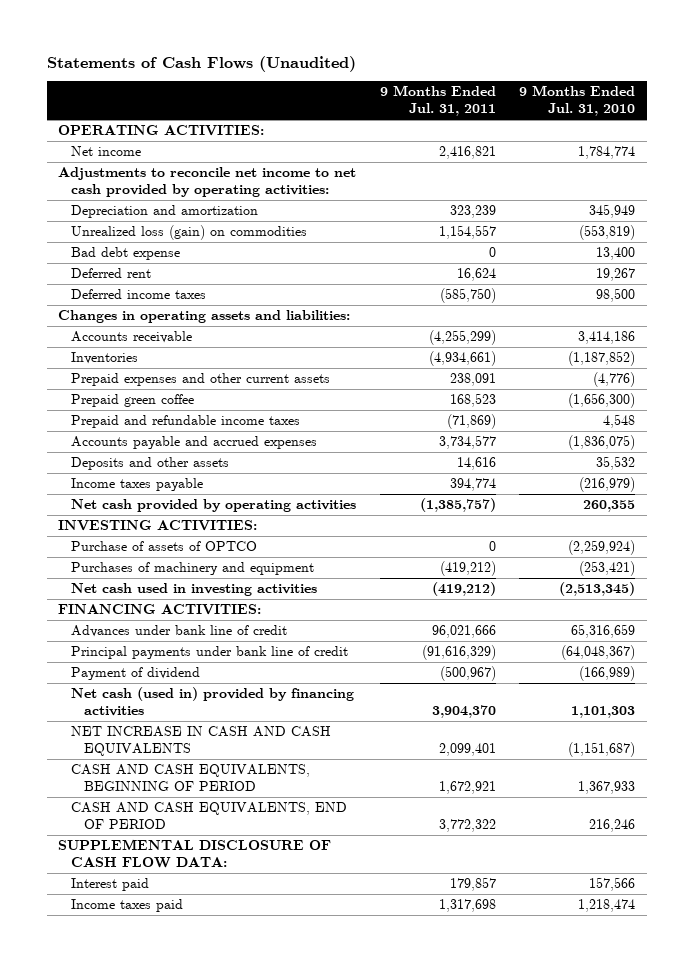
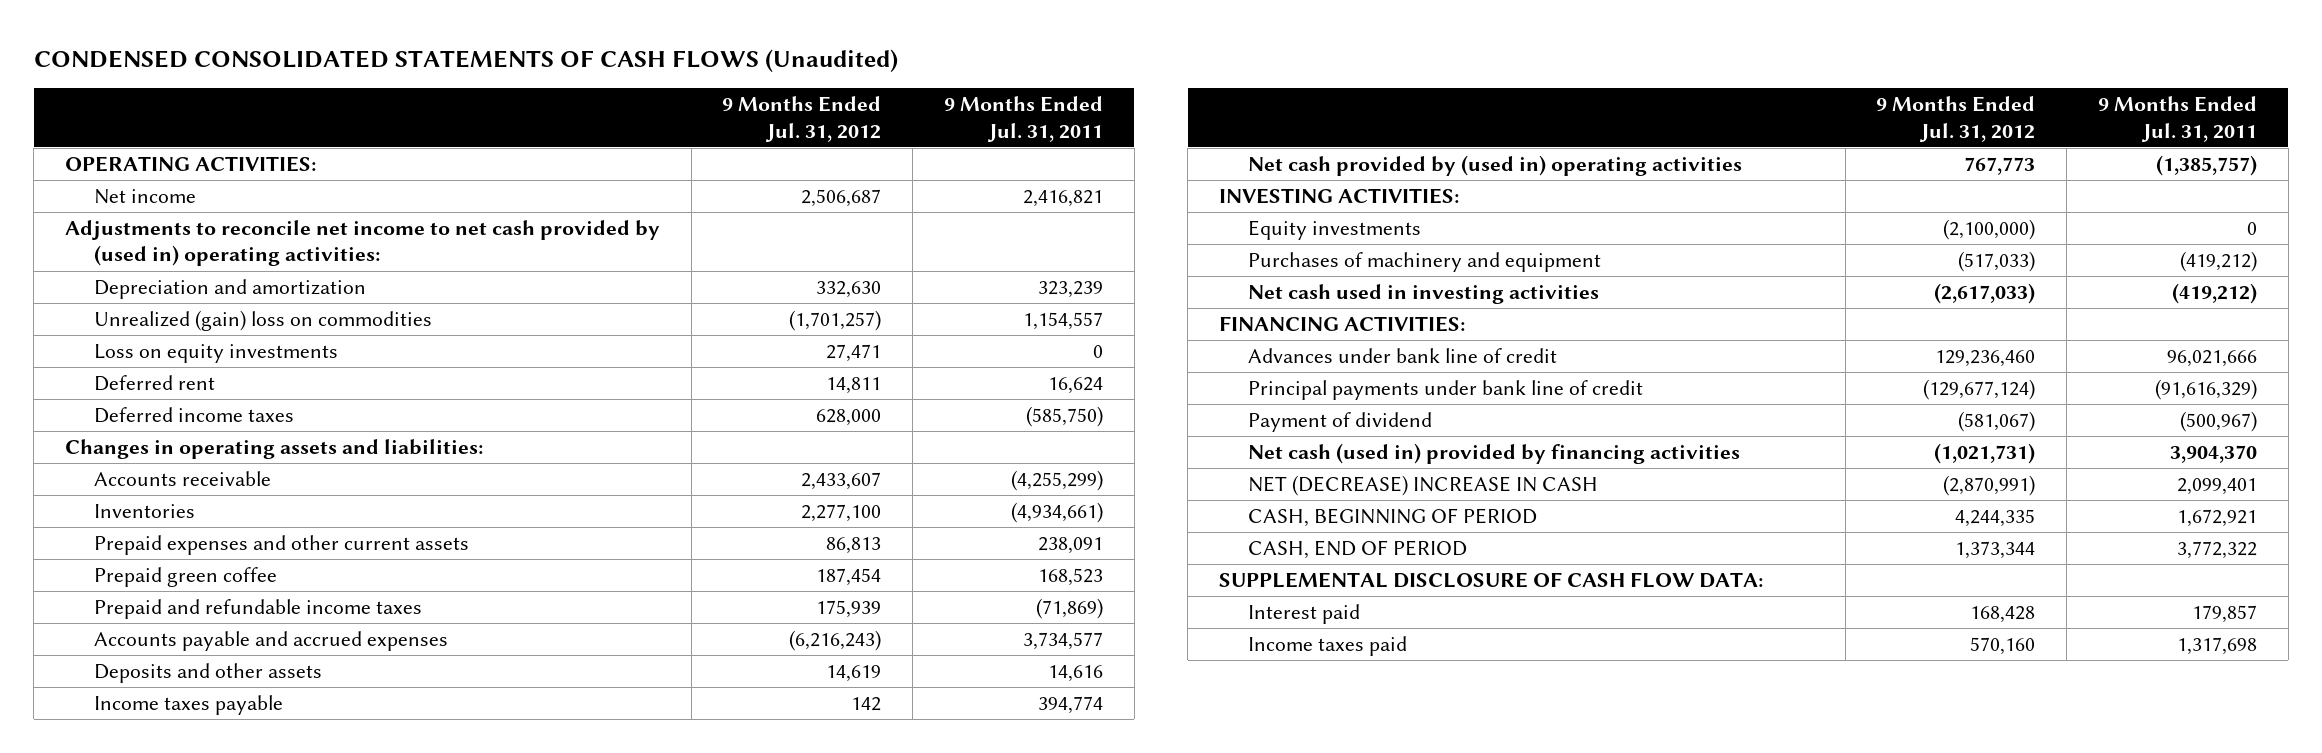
[46,55,356,72] Statements of Cash Flows (Unaudited) -> [33,48,898,72] CONDENSED CONSOLIDATED STATEMENTS OF CASH FLOWS (Unaudited)
[519,85,636,117] 9 Months Ended Jul. 31, 2010 -> none
none -> [722,96,882,142] 9 Months Ended Jul. 31, 2012
[58,167,357,198] Adjustments to reconcile net income to net cash provided by operating activities: -> [64,220,660,267] Adjustments to reconcile net income to net cash provided by (used in) operating activities:
[70,247,180,261] Bad debt expense -> none
[70,225,307,241] Unrealized loss (gain) on commodities -> [94,310,433,332] Unrealized (gain) loss on commodities
none -> [94,344,339,364] Loss on equity investments
[70,499,356,513] Net cash provided by operating activities -> [1248,155,1743,177] Net cash provided by (used in) operating activities
[70,541,257,552] Purchase of assets of OPTCO -> none
none -> [1248,220,1422,241] Equity investments
[70,726,331,757] NET INCREASE IN CASH AND CASH EQUIVALENTS -> [1248,475,1599,497] NET (DECREASE) INCREASE IN CASH
[70,764,310,792] CASH AND CASH EQUIVALENTS, BEGINNING OF PERIOD -> [1248,508,1538,528] CASH, BEGINNING OF PERIOD
[70,802,347,830] CASH AND CASH EQUIVALENTS, END OF PERIOD -> [1248,540,1468,560] CASH, END OF PERIOD

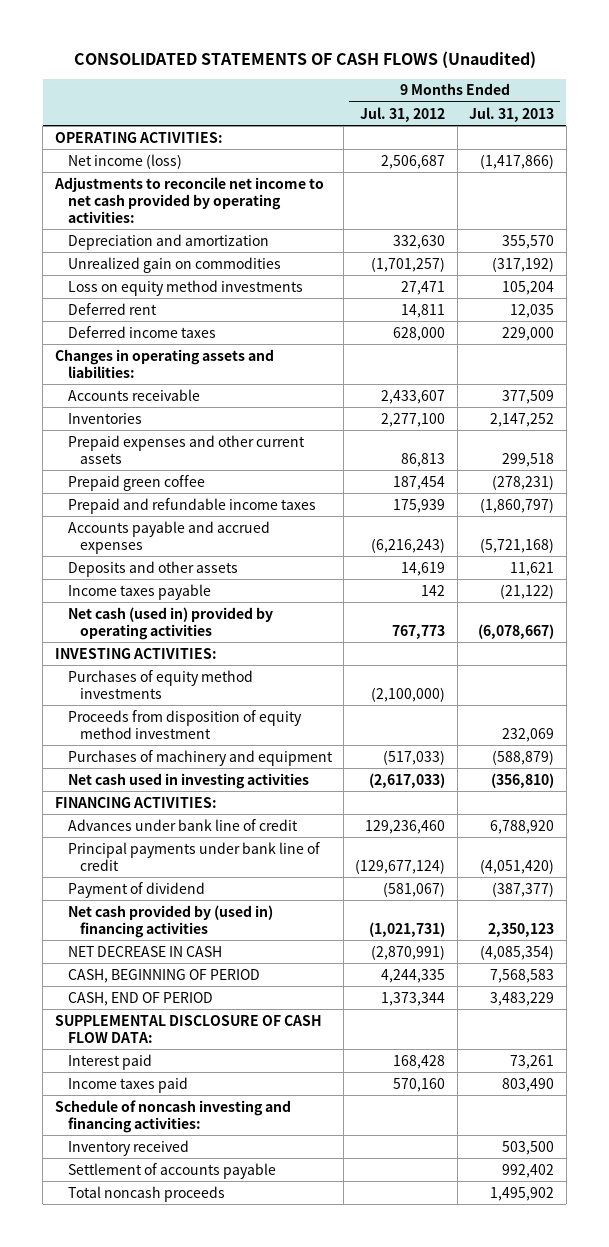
[33,48,898,72] CONDENSED CONSOLIDATED STATEMENTS OF CASH FLOWS (Unaudited) -> [73,50,536,68] CONSOLIDATED STATEMENTS OF CASH FLOWS (Unaudited)
[943,96,1103,142] 9 Months Ended Jul. 31, 2011 -> none
none -> [469,106,555,122] Jul. 31, 2013
[94,189,197,205] Net income -> [67,153,182,169] Net income (loss)
[64,220,660,267] Adjustments to reconcile net income to net cash provided by (used in) operating activities: -> [53,176,324,223] Adjustments to reconcile net income to net cash provided by operating activities:
[94,310,433,332] Unrealized (gain) loss on commodities -> [67,256,281,273] Unrealized gain on commodities
[94,344,339,364] Loss on equity investments -> [67,279,303,296] Loss on equity method investments
[1248,155,1743,177] Net cash provided by (used in) operating activities -> [67,606,273,640] Net cash (used in) provided by operating activities
[1248,220,1422,241] Equity investments -> [67,669,253,699] Purchases of equity method investments
none -> [67,709,302,739] Proceeds from disposition of equity method investment
[1248,443,1741,465] Net cash (used in) provided by financing activities -> [67,904,273,938] Net cash provided by (used in) financing activities
[1248,475,1599,497] NET (DECREASE) INCREASE IN CASH -> [67,945,222,957] NET DECREASE IN CASH
none -> [54,1099,291,1133] Schedule of noncash investing and financing activities:
none -> [67,1139,189,1156] Inventory received
none -> [67,1162,276,1179] Settlement of accounts payable
none -> [67,1185,225,1202] Total noncash proceeds

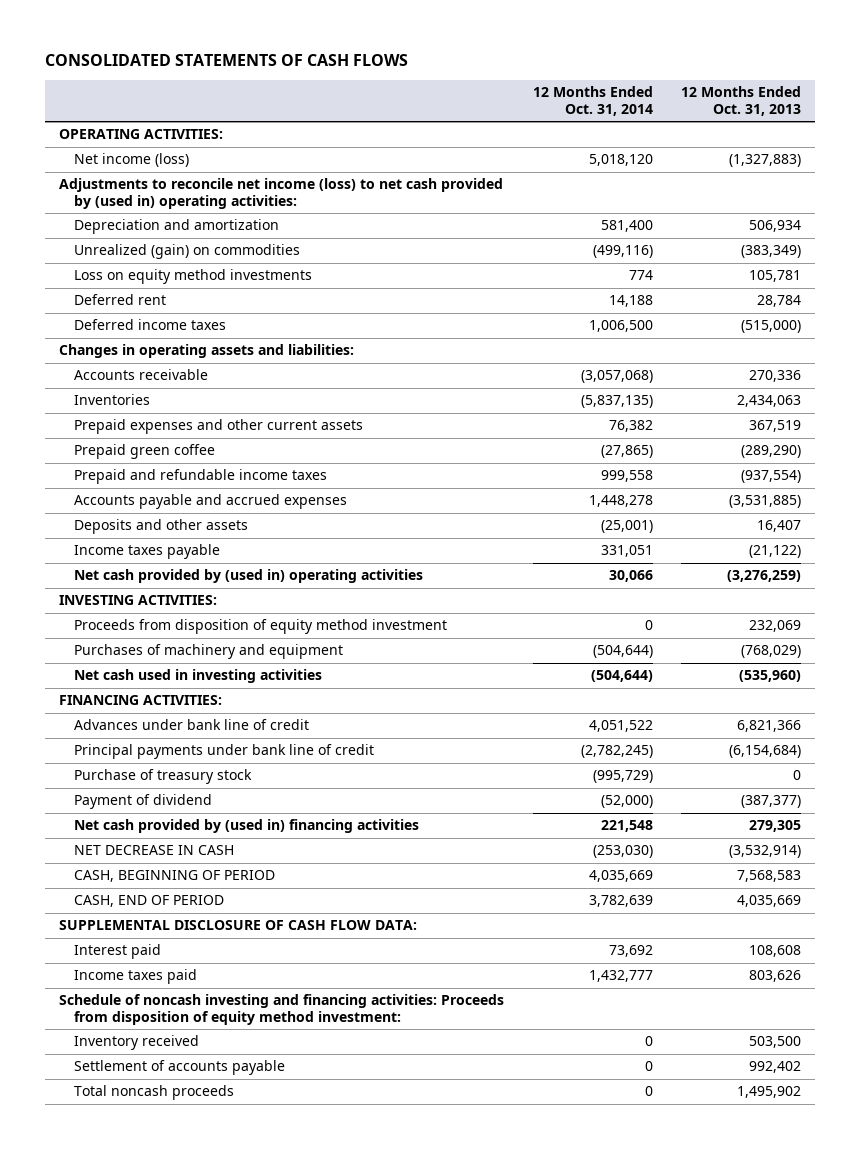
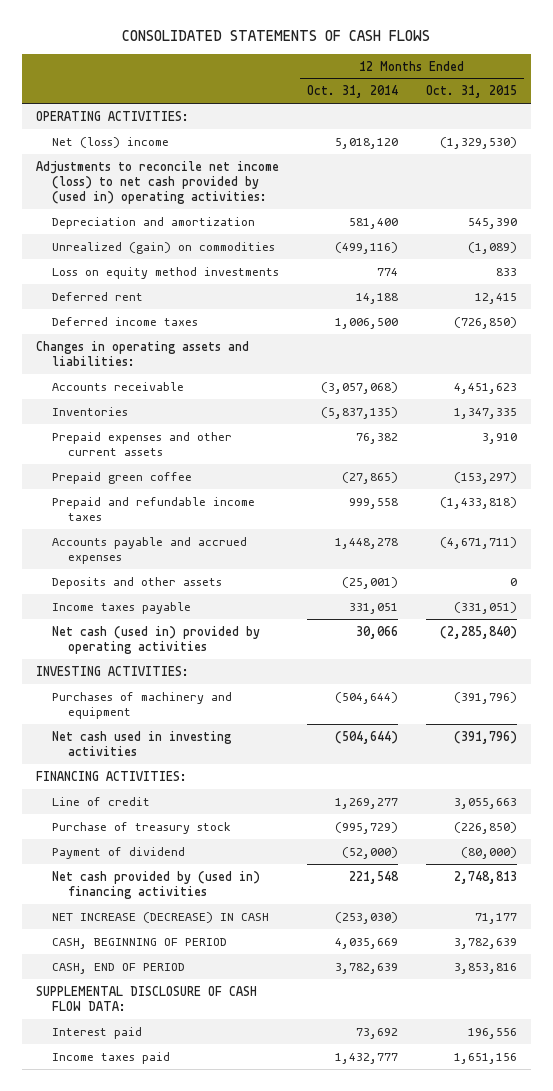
[680,86,801,117] 12 Months Ended Oct. 31, 2013 -> none
none -> [425,85,517,99] Oct. 31, 2015
[74,153,190,168] Net income (loss) -> [52,136,170,148] Net (loss) income
[74,569,424,584] Net cash provided by (used in) operating activities -> [52,625,261,654] Net cash (used in) provided by operating activities
[74,619,448,635] Proceeds from disposition of equity method investment -> none
[74,744,375,760] Principal payments under bank line of credit -> none
[74,719,310,731] Advances under bank line of credit -> [52,796,151,806] Line of credit
[588,720,653,733] 4,051,522 -> [334,797,398,809] 1,269,277
[74,845,235,856] NET DECREASE IN CASH -> [52,911,270,923] NET INCREASE (DECREASE) IN CASH
[59,994,505,1026] Schedule of noncash investing and financing activities: Proceeds from disposition of equity method investment: -> none
[74,1035,200,1051] Inventory received -> none
[74,1060,286,1076] Settlement of accounts payable -> none
[74,1085,235,1101] Total noncash proceeds -> none

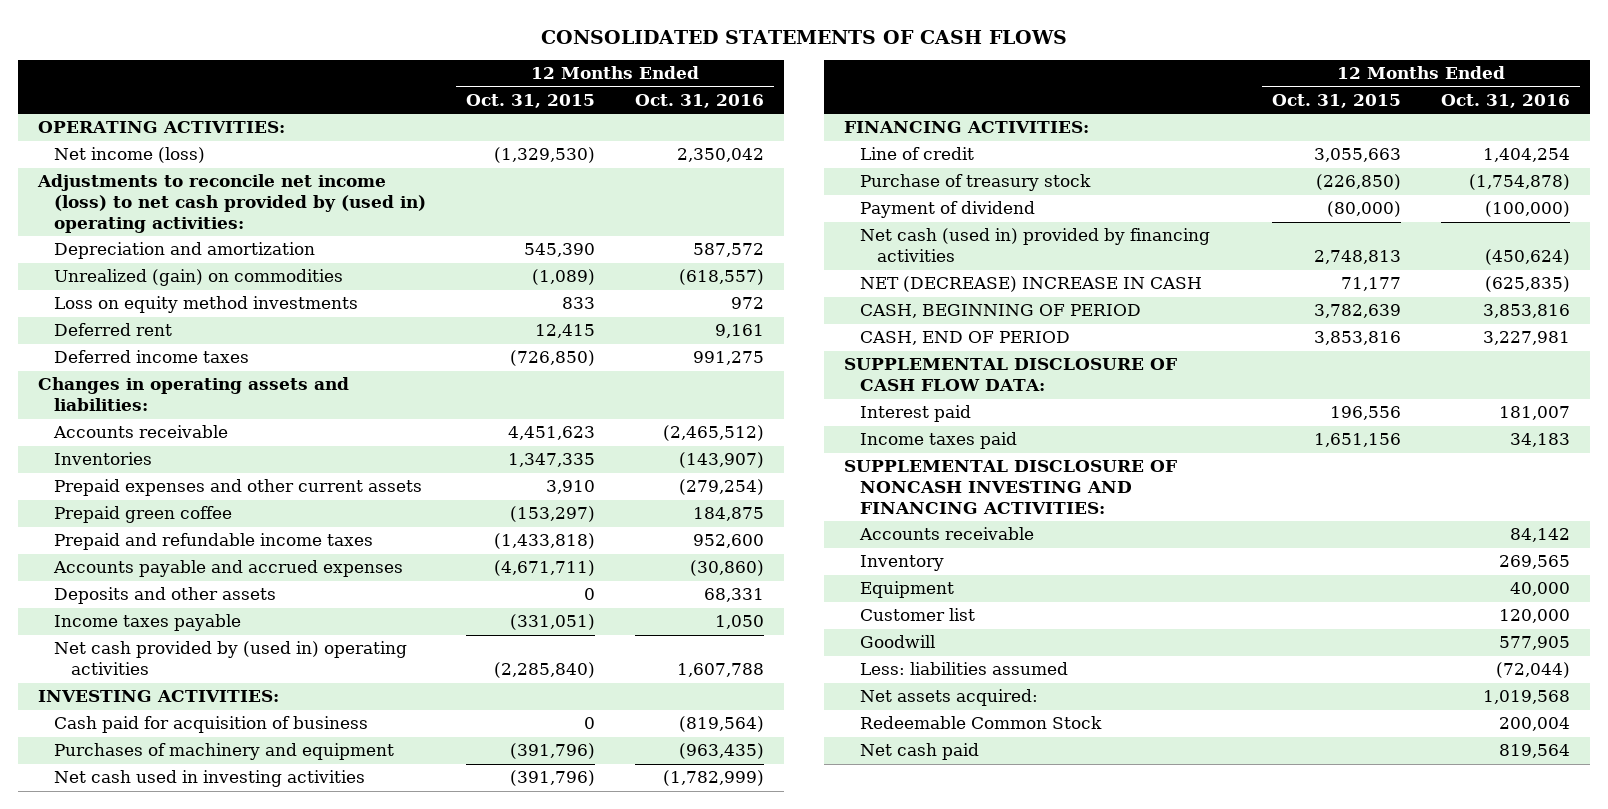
[306,85,398,99] Oct. 31, 2014 -> none
none -> [634,93,764,108] Oct. 31, 2016
[52,136,170,148] Net (loss) income -> [54,147,206,164] Net income (loss)
[52,625,261,654] Net cash (used in) provided by operating activities -> [54,641,408,676] Net cash provided by (used in) operating activities
none -> [54,716,369,734] Cash paid for acquisition of business
[52,870,261,899] Net cash provided by (used in) financing activities -> [860,228,1211,263] Net cash (used in) provided by financing activities
[52,911,270,923] NET INCREASE (DECREASE) IN CASH -> [860,276,1203,293] NET (DECREASE) INCREASE IN CASH
none -> [844,460,1178,515] SUPPLEMENTAL DISCLOSURE OF NONCASH INVESTING AND FINANCING ACTIVITIES:
none -> [859,527,1035,541] Accounts receivable
none -> [860,555,945,572] Inventory
none -> [860,581,955,599] Equipment
none -> [860,608,976,622] Customer list
none -> [860,635,936,649] Goodwill
none -> [860,662,1069,676] Less: liabilities assumed
none -> [860,689,1039,707] Net assets acquired:
none -> [860,716,1103,730] Redeemable Common Stock
none -> [860,743,980,761] Net cash paid

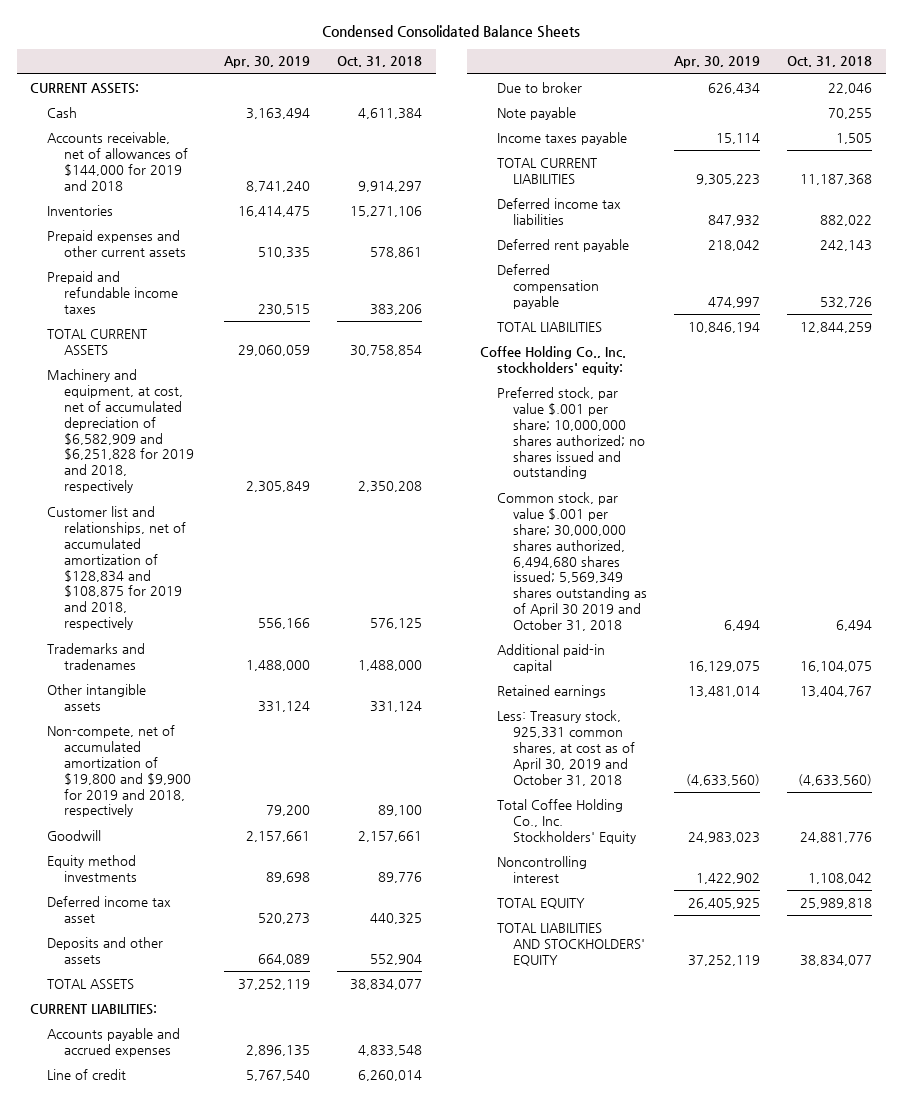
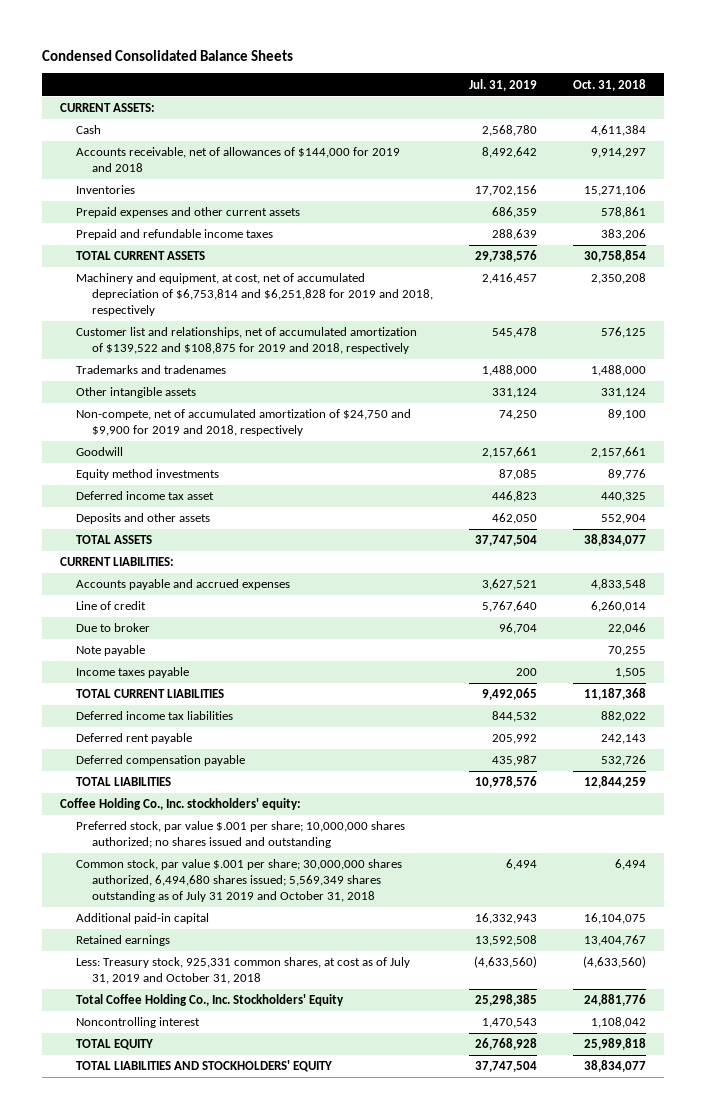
[224,56,311,69] Apr. 30, 2019 -> none
none -> [469,78,538,91] Jul. 31, 2019
[46,368,194,494] Machinery and equipment, at cost, net of accumulated depreciation of $6,582,909 and $6,251,828 for 2019 and 2018, respectively -> [76,273,434,317] Machinery and equipment, at cost, net of accumulated depreciation of $6,753,814 and $6,251,828 for 2019 and 2018, respectively
[46,505,186,631] Customer list and relationships, net of accumulated amortization of $128,834 and $108,875 for 2019 and 2018, respectively -> [76,327,418,355] Customer list and relationships, net of accumulated amortization of $139,522 and $108,875 for 2019 and 2018, respectively
[46,724,191,818] Non-compete, net of accumulated amortization of $19,800 and $9,900 for 2019 and 2018, respectively -> [76,409,412,437] Non-compete, net of accumulated amortization of $24,750 and $9,900 for 2019 and 2018, respectively
[496,491,648,632] Common stock, par value $.001 per share; 30,000,000 shares authorized, 6,494,680 shares issued; 5,569,349 shares outstanding as of April 30 2019 and October 31, 2018 -> [76,859,403,903] Common stock, par value $.001 per share; 30,000,000 shares authorized, 6,494,680 shares issued; 5,569,349 shares outstanding as of July 31 2019 and October 31, 2018
[496,709,636,786] Less: Treasury stock, 925,331 common shares, at cost as of April 30, 2019 and October 31, 2018 -> [76,957,411,985] Less: Treasury stock, 925,331 common shares, at cost as of July 31, 2019 and October 31, 2018

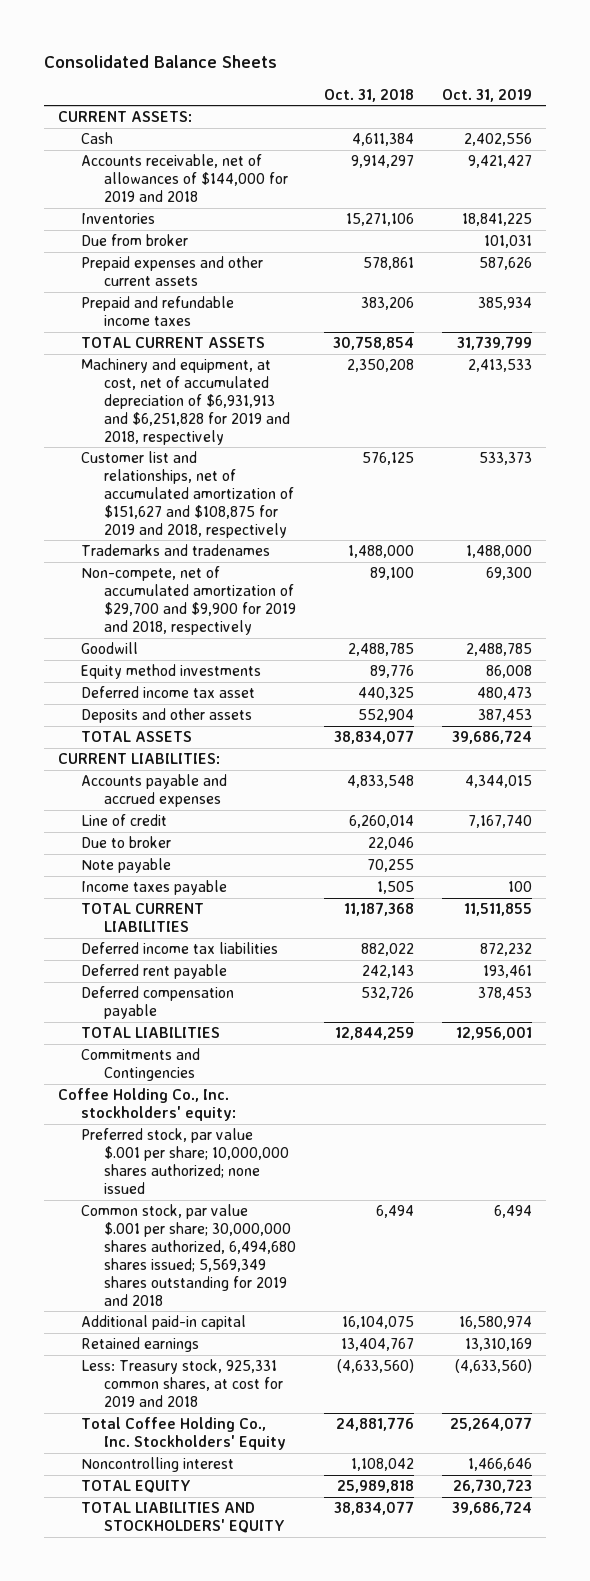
[41,50,293,62] Condensed Consolidated Balance Sheets -> [44,55,278,69] Consolidated Balance Sheets
[469,78,538,91] Jul. 31, 2019 -> none
none -> [442,88,533,102] Oct. 31, 2019
none -> [81,234,189,247] Due from broker
[76,273,434,317] Machinery and equipment, at cost, net of accumulated depreciation of $6,753,814 and $6,251,828 for 2019 and 2018, respectively -> [81,358,290,445] Machinery and equipment, at cost, net of accumulated depreciation of $6,931,913 and $6,251,828 for 2019 and 2018, respectively
[76,327,418,355] Customer list and relationships, net of accumulated amortization of $139,522 and $108,875 for 2019 and 2018, respectively -> [81,451,294,538] Customer list and relationships, net of accumulated amortization of $151,627 and $108,875 for 2019 and 2018, respectively
[76,387,197,399] Other intangible assets -> none
[76,409,412,437] Non-compete, net of accumulated amortization of $24,750 and $9,900 for 2019 and 2018, respectively -> [81,566,296,635] Non-compete, net of accumulated amortization of $29,700 and $9,900 for 2019 and 2018, respectively
[591,447,647,459] 2,157,661 -> [347,643,414,657] 2,488,785
none -> [81,1048,201,1082] Commitments and Contingencies
[76,821,406,849] Preferred stock, par value $.001 per share; 10,000,000 shares authorized; no shares issued and outstanding -> [81,1128,289,1194] Preferred stock, par value $.001 per share; 10,000,000 shares authorized; none issued
[76,859,403,903] Common stock, par value $.001 per share; 30,000,000 shares authorized, 6,494,680 shares issued; 5,569,349 shares outstanding as of July 31 2019 and October 31, 2018 -> [81,1204,296,1306] Common stock, par value $.001 per share; 30,000,000 shares authorized, 6,494,680 shares issued; 5,569,349 shares outstanding for 2019 and 2018
[76,957,411,985] Less: Treasury stock, 925,331 common shares, at cost as of July 31, 2019 and October 31, 2018 -> [81,1359,283,1407] Less: Treasury stock, 925,331 common shares, at cost for 2019 and 2018

